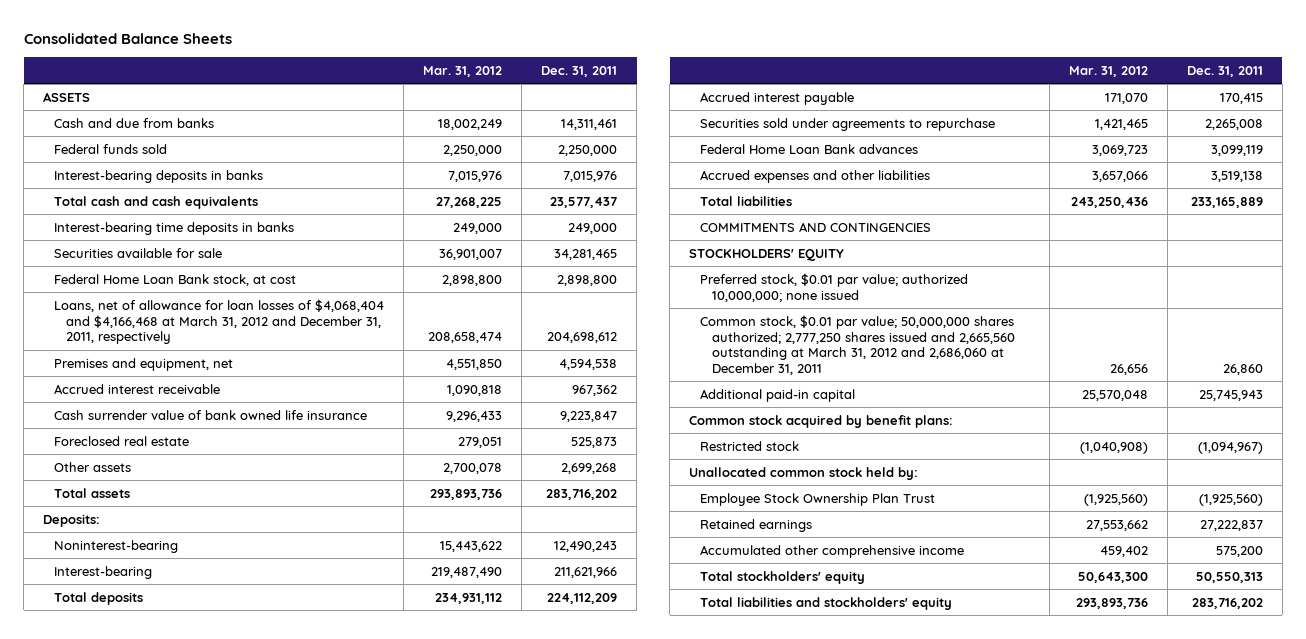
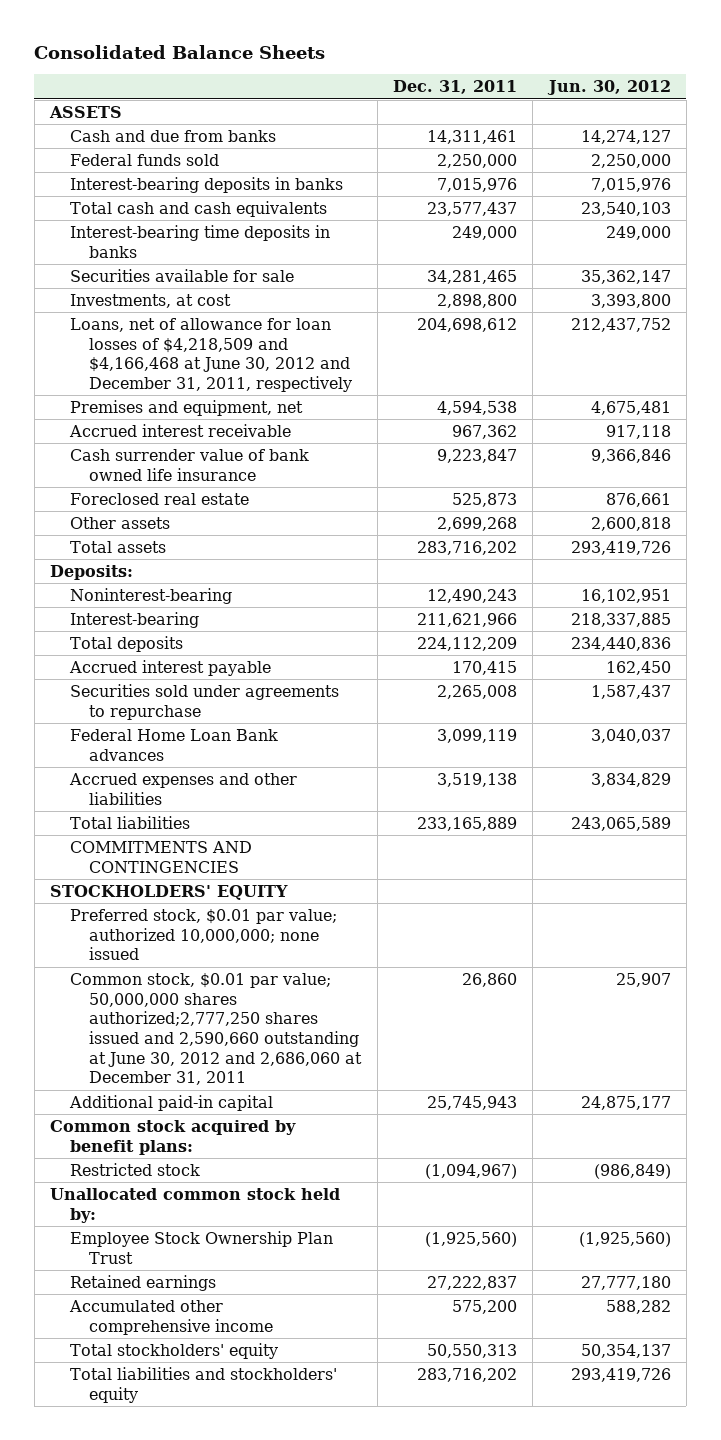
[423,65,503,77] Mar. 31, 2012 -> none
none -> [546,80,671,96] Jun. 30, 2012
[54,273,297,286] Federal Home Loan Bank stock, at cost -> [69,293,231,308] Investments, at cost
[54,298,385,345] Loans, net of allowance for loan losses of $4,068,404 and $4,166,468 at March 31, 2012 and December 31, 2011, respectively -> [69,317,353,392] Loans, net of allowance for loan losses of $4,218,509 and $4,166,468 at June 30, 2012 and December 31, 2011, respectively
[700,314,1015,376] Common stock, $0.01 par value; 50,000,000 shares authorized; 2,777,250 shares issued and 2,665,560 outstanding at March 31, 2012 and 2,686,060 at December 31, 2011 -> [69,972,363,1086] Common stock, $0.01 par value; 50,000,000 shares authorized;2,777,250 shares issued and 2,590,660 outstanding at June 30, 2012 and 2,686,060 at December 31, 2011

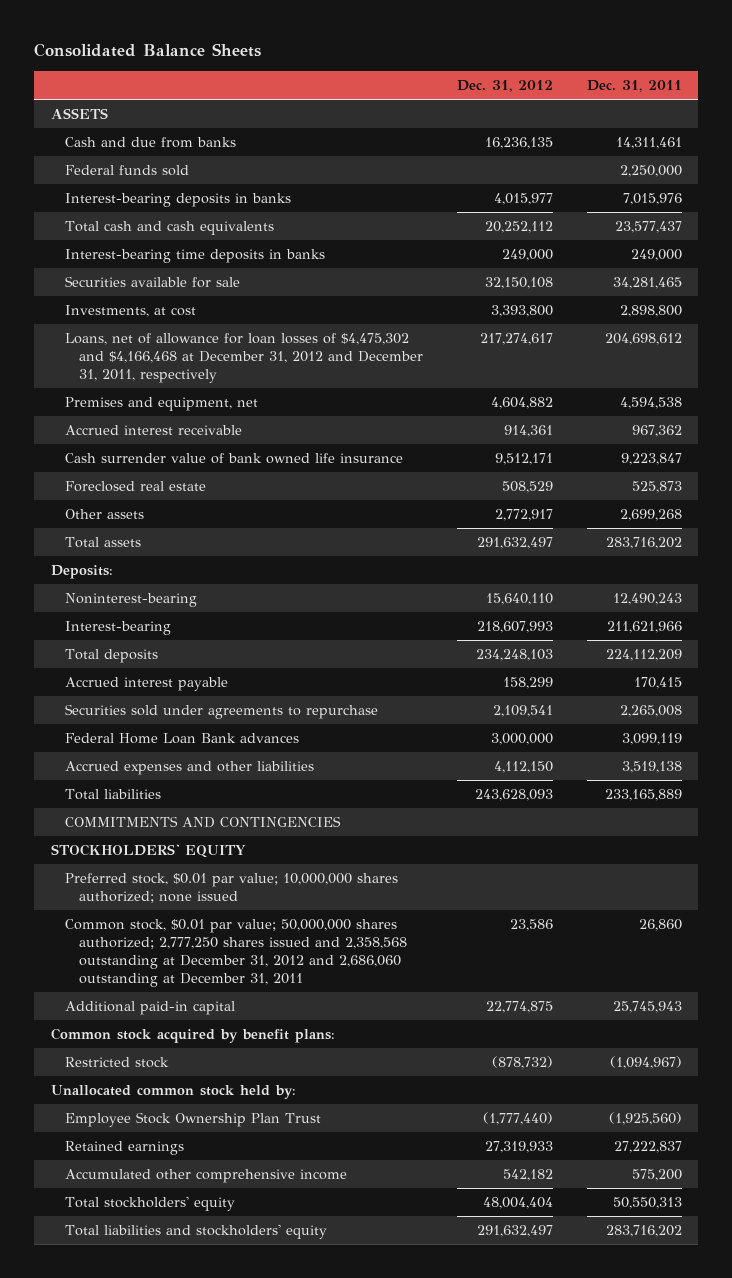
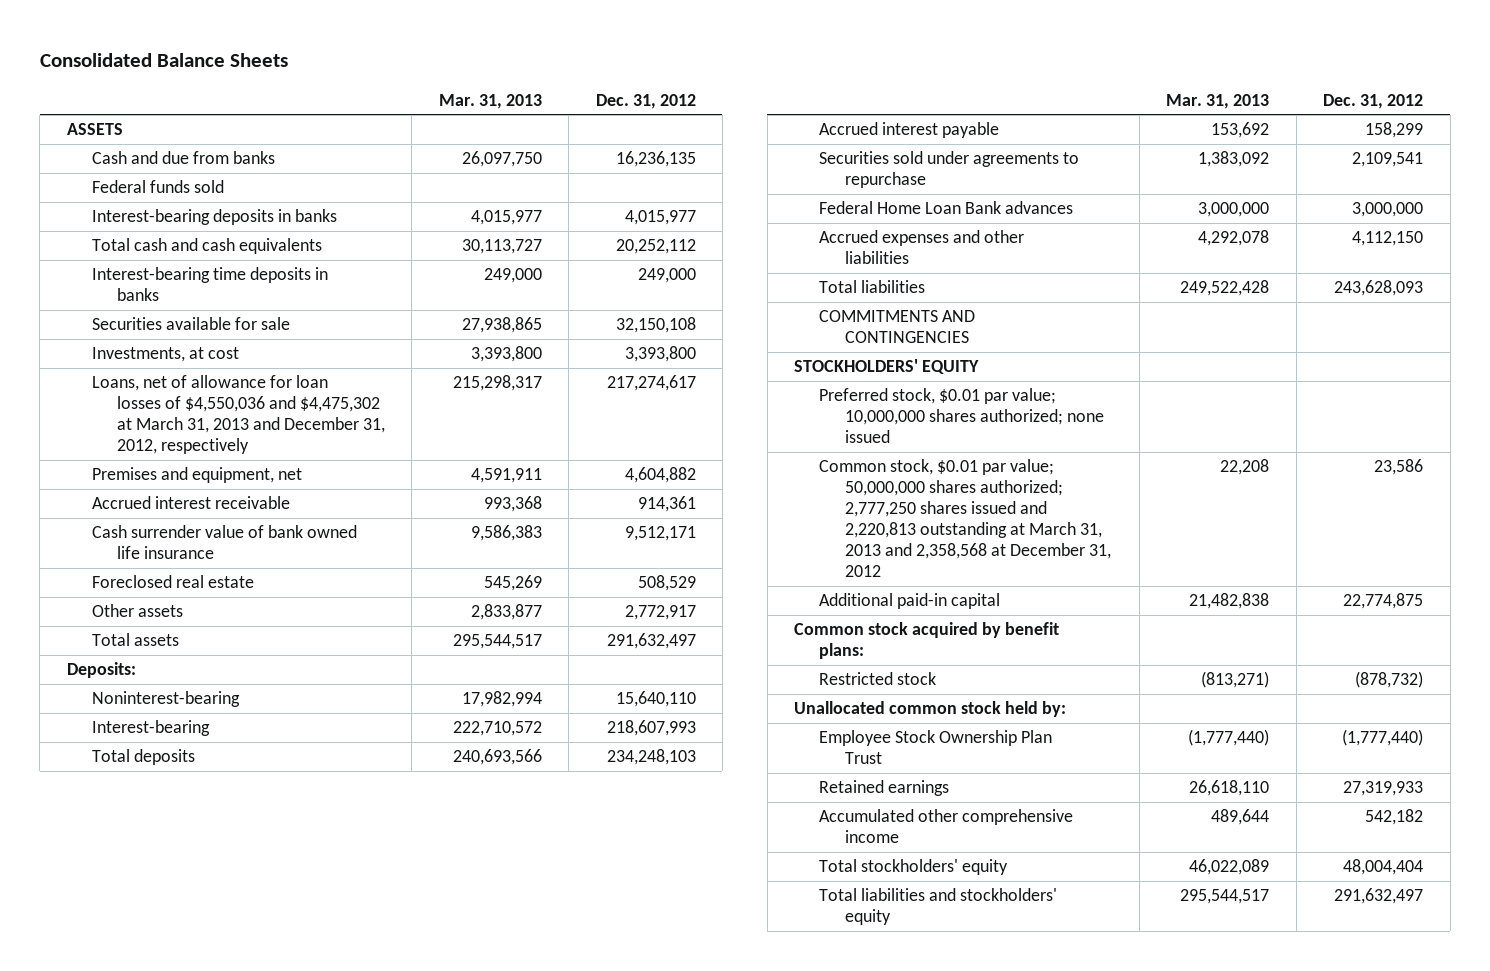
[586,80,682,93] Dec. 31, 2011 -> none
none -> [438,93,542,109] Mar. 31, 2013
[64,333,423,383] Loans, net of allowance for loan losses of $4,475,302 and $4,166,468 at December 31, 2012 and December 31, 2011, respectively -> [91,375,385,455] Loans, net of allowance for loan losses of $4,550,036 and $4,475,302 at March 31, 2013 and December 31, 2012, respectively
[64,919,407,987] Common stock, $0.01 par value; 50,000,000 shares authorized; 2,777,250 shares issued and 2,358,568 outstanding at December 31, 2012 and 2,686,060 outstanding at December 31, 2011 -> [819,459,1111,578] Common stock, $0.01 par value; 50,000,000 shares authorized; 2,777,250 shares issued and 2,220,813 outstanding at March 31, 2013 and 2,358,568 at December 31, 2012

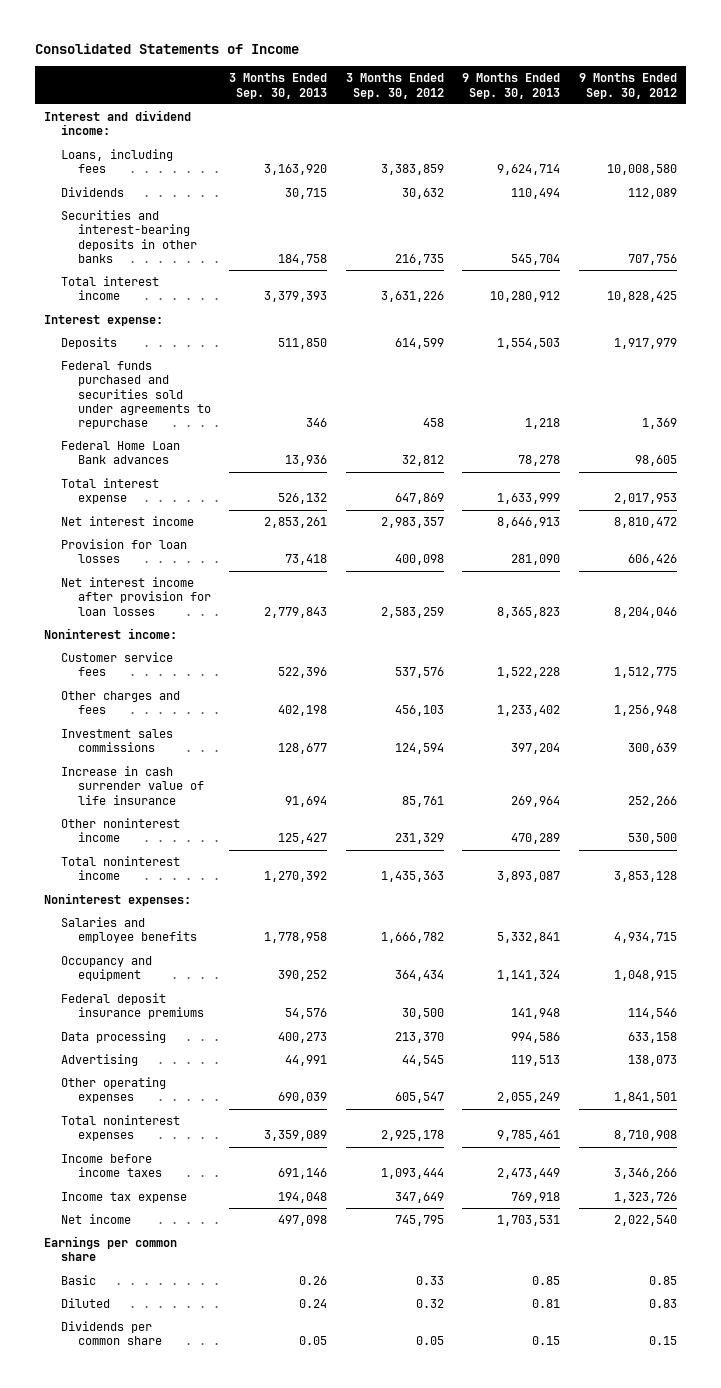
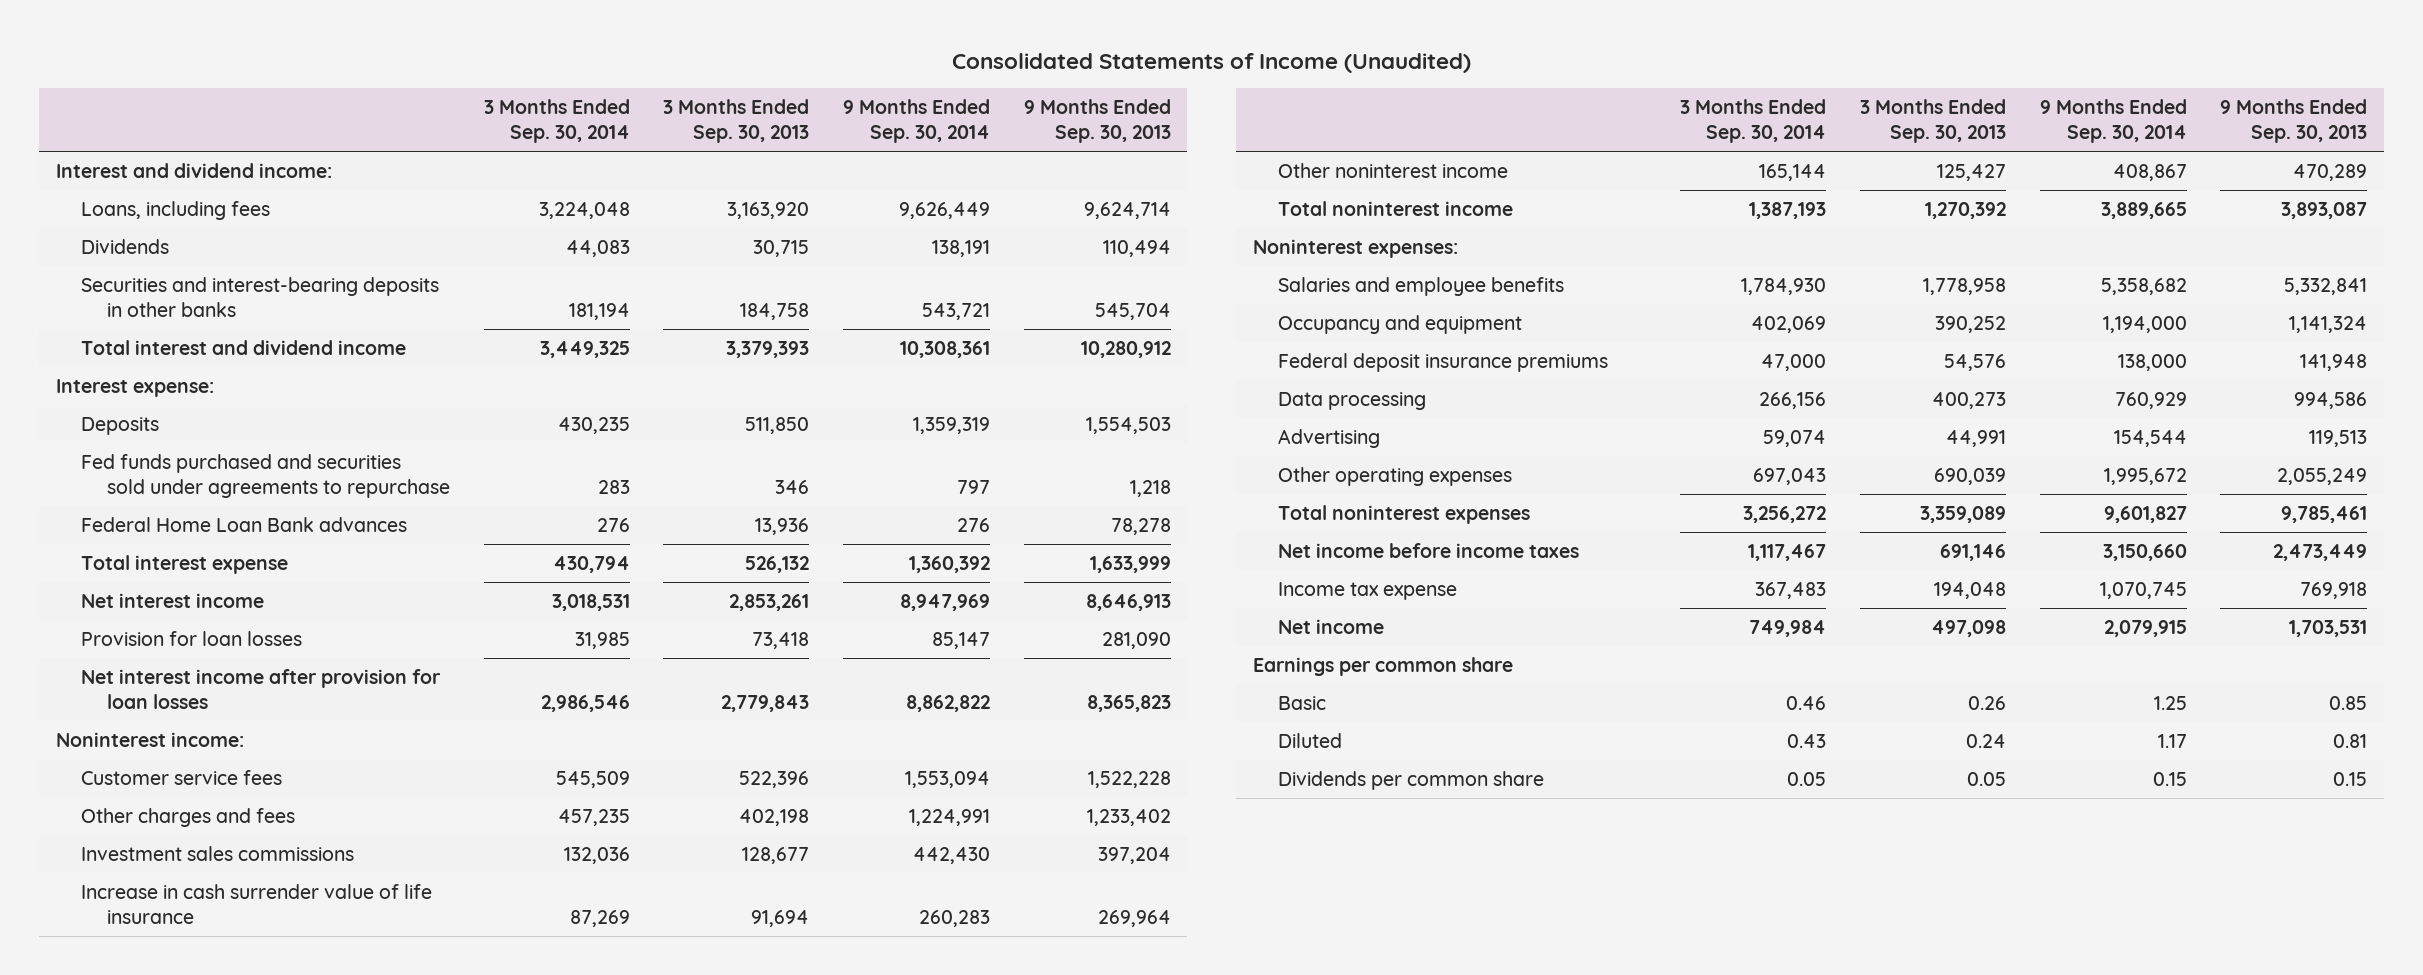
[35,42,300,54] Consolidated Statements of Income -> [951,53,1471,74] Consolidated Statements of Income (Unaudited)
[345,73,444,99] 3 Months Ended Sep. 30, 2012 -> none
[578,73,677,99] 9 Months Ended Sep. 30, 2012 -> none
none -> [483,99,630,144] 3 Months Ended Sep. 30, 2014
none -> [842,99,990,144] 9 Months Ended Sep. 30, 2014
[61,276,160,301] Total interest income -> [81,339,407,355] Total interest and dividend income
[61,361,212,430] Federal funds purchased and securities sold under agreements to repurchase -> [81,453,450,498] Fed funds purchased and securities sold under agreements to repurchase
[61,1154,163,1178] Income before income taxes -> [1278,542,1580,558] Net income before income taxes

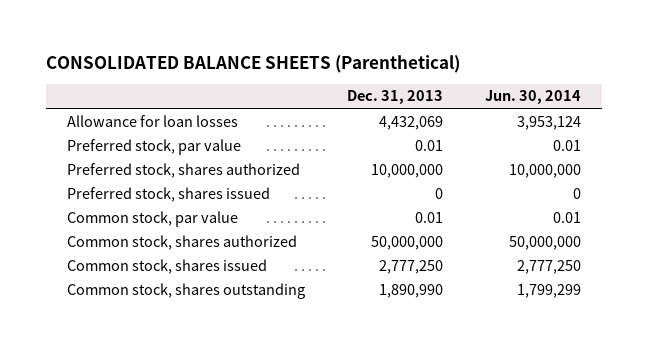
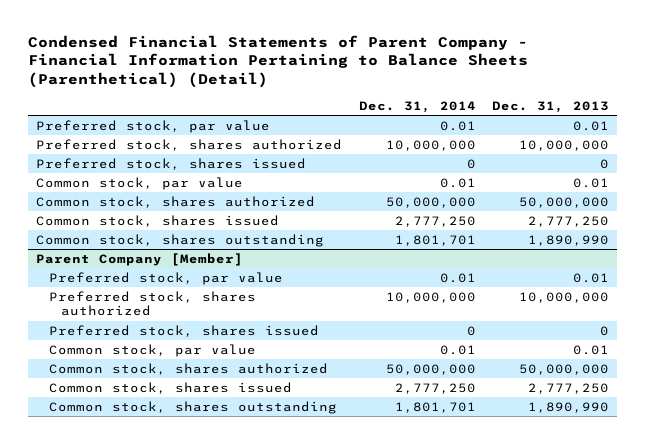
[46,54,461,73] CONSOLIDATED BALANCE SHEETS (Parenthetical) -> [28,34,529,88] Condensed Financial Statements of Parent Company - Financial Information Pertaining to Balance Sheets (Parenthetical) (Detail)
[484,90,581,105] Jun. 30, 2014 -> none
none -> [358,100,476,113] Dec. 31, 2014
[67,114,239,127] Allowance for loan losses -> none
none -> [36,252,244,266] Parent Company [Member]
none -> [48,271,283,285] Preferred stock, par value
none -> [48,290,256,317] Preferred stock, shares authorized
none -> [48,324,319,337] Preferred stock, shares issued
none -> [48,343,256,357] Common stock, par value
none -> [48,362,328,375] Common stock, shares authorized
none -> [48,381,292,394] Common stock, shares issued
none -> [48,400,337,414] Common stock, shares outstanding

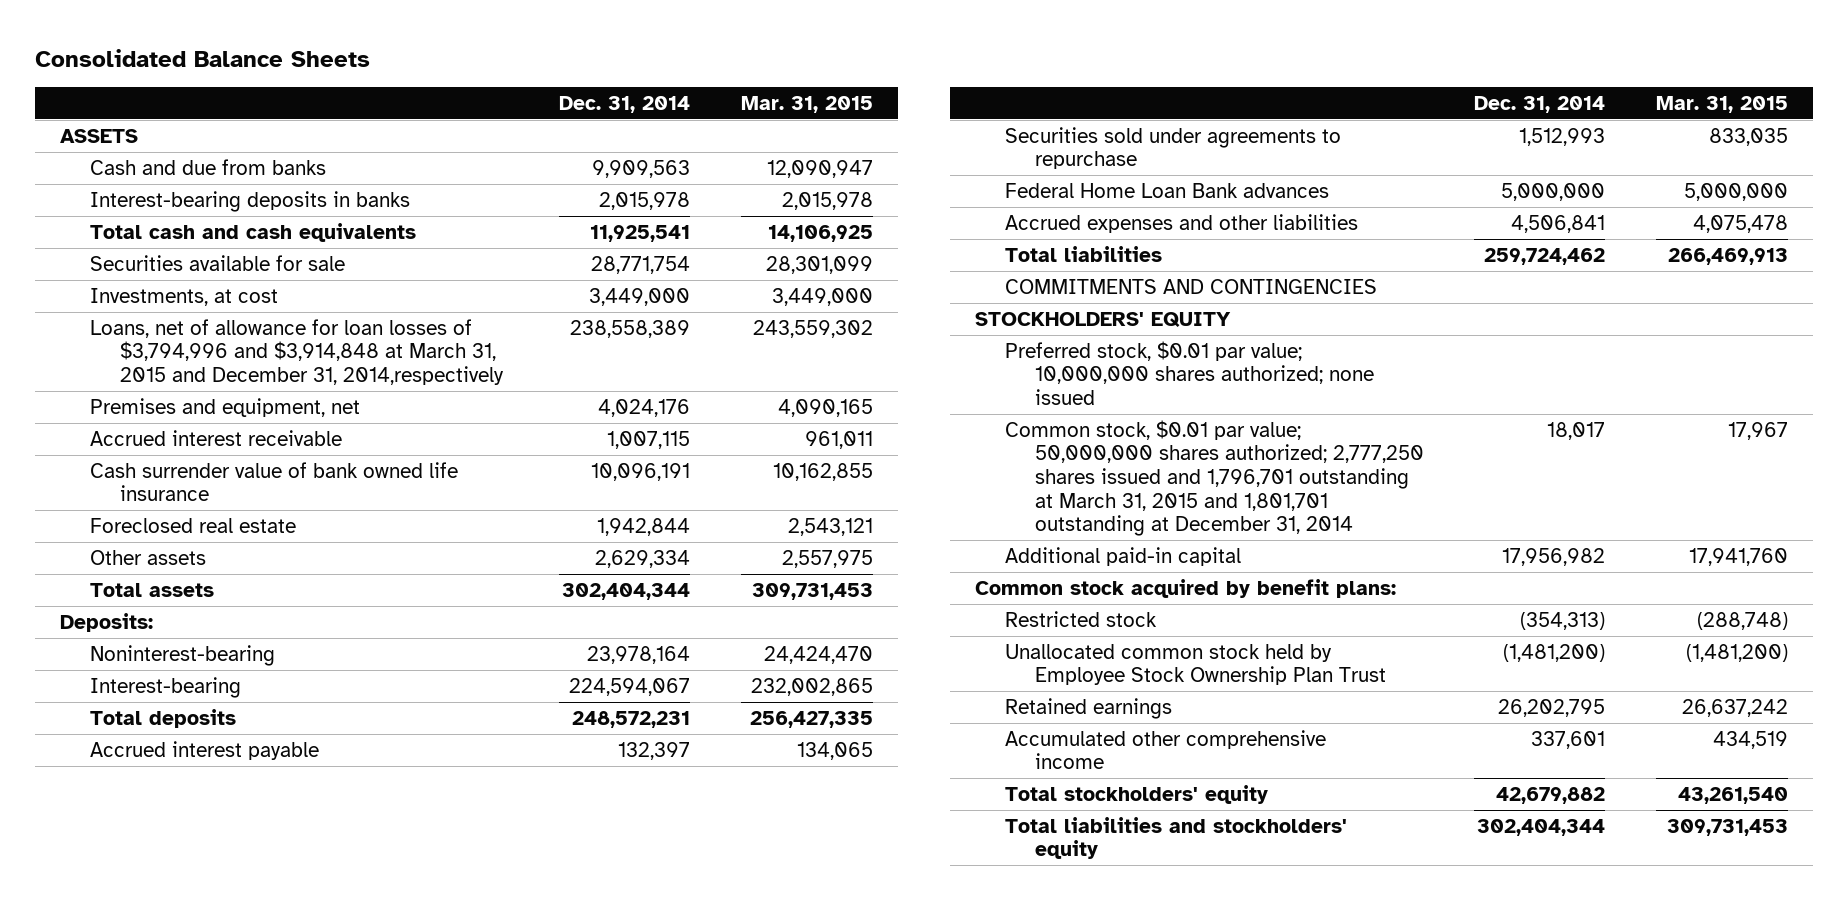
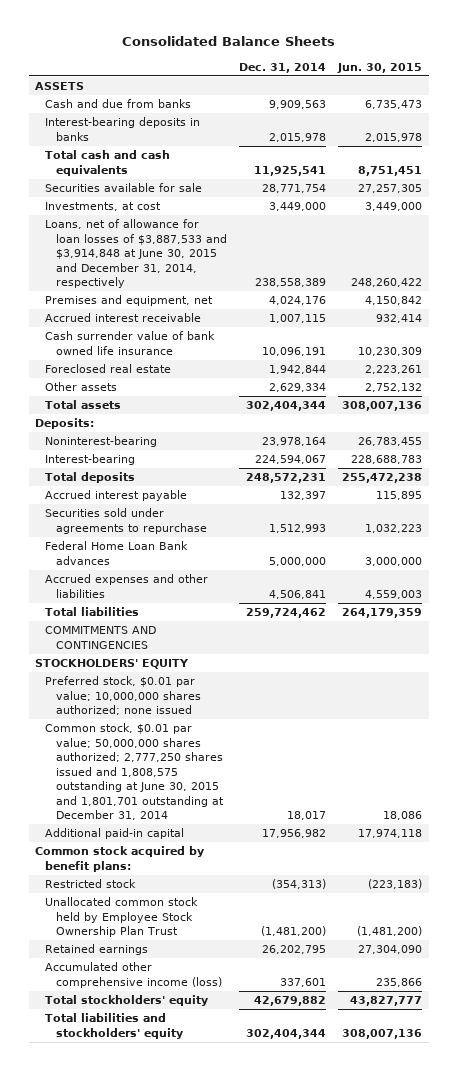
[740,95,873,113] Mar. 31, 2015 -> none
none -> [337,62,423,73] Jun. 30, 2015
[89,318,504,385] Loans, net of allowance for loan losses of $3,794,996 and $3,914,848 at March 31, 2015 and December 31, 2014,respectively -> [45,219,227,289] Loans, net of allowance for loan losses of $3,887,533 and $3,914,848 at June 30, 2015 and December 31, 2014, respectively
[1004,419,1424,537] Common stock, $0.01 par value; 50,000,000 shares authorized; 2,777,250 shares issued and 1,796,701 outstanding at March 31, 2015 and 1,801,701 outstanding at December 31, 2014 -> [45,723,224,821] Common stock, $0.01 par value; 50,000,000 shares authorized; 2,777,250 shares issued and 1,808,575 outstanding at June 30, 2015 and 1,801,701 outstanding at December 31, 2014
[1004,729,1326,770] Accumulated other comprehensive income -> [45,962,222,988] Accumulated other comprehensive income (loss)

